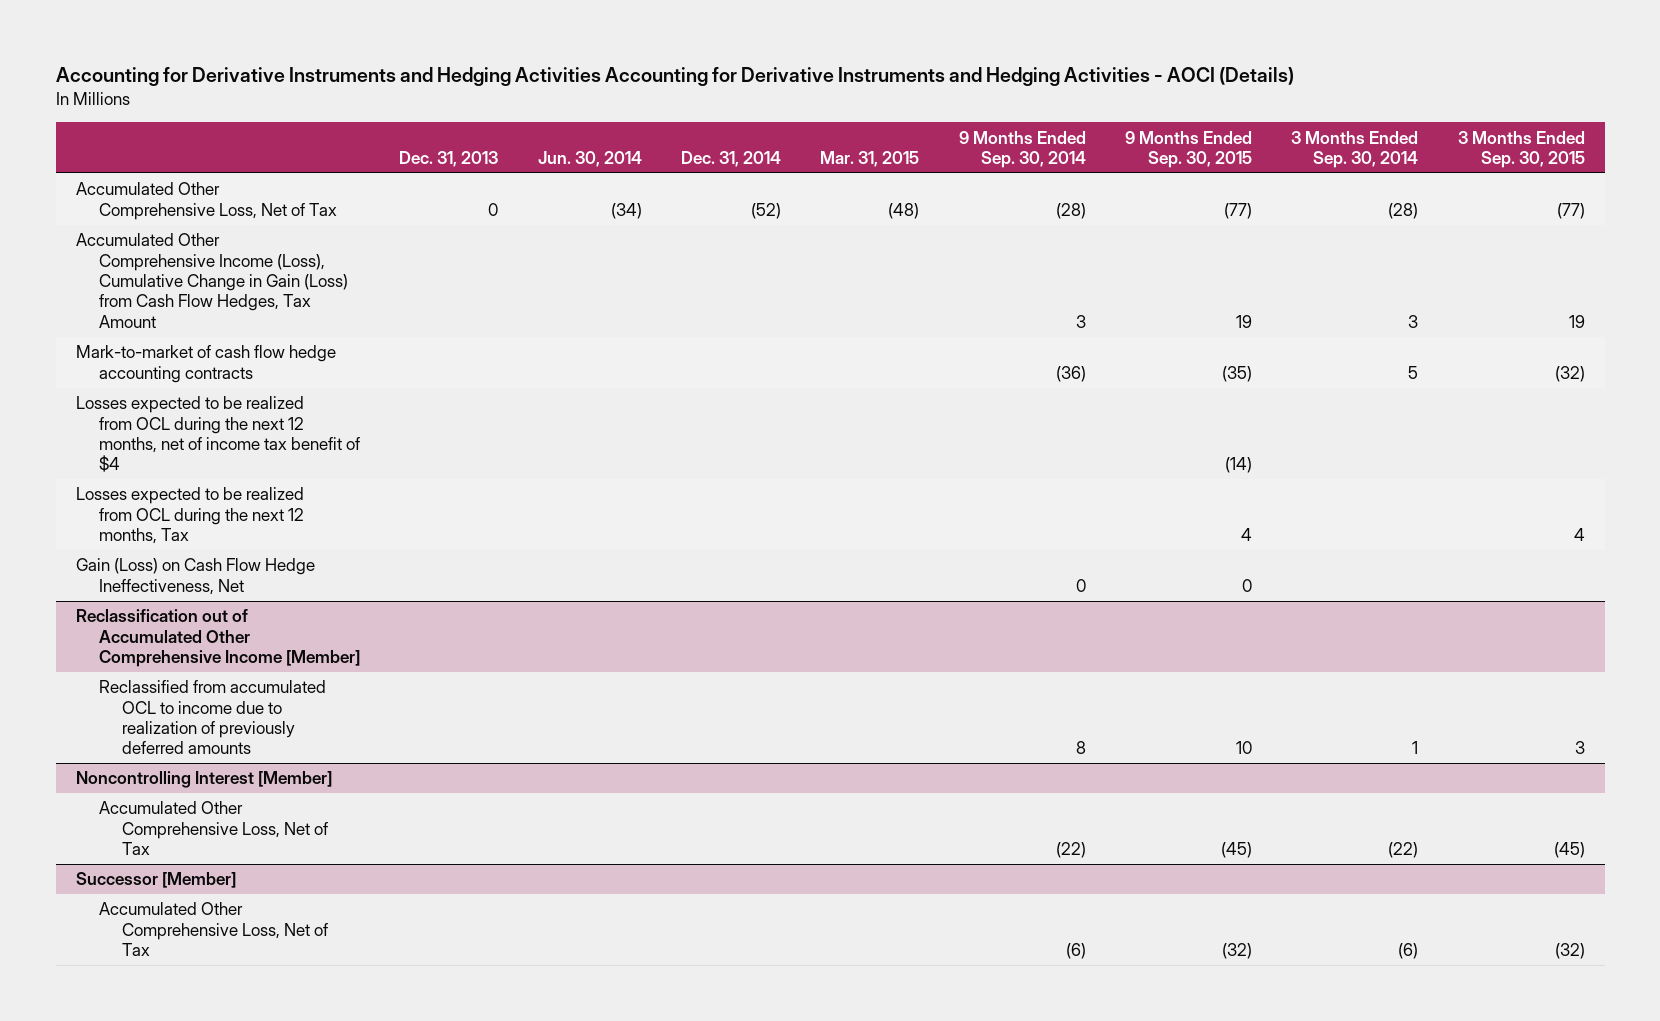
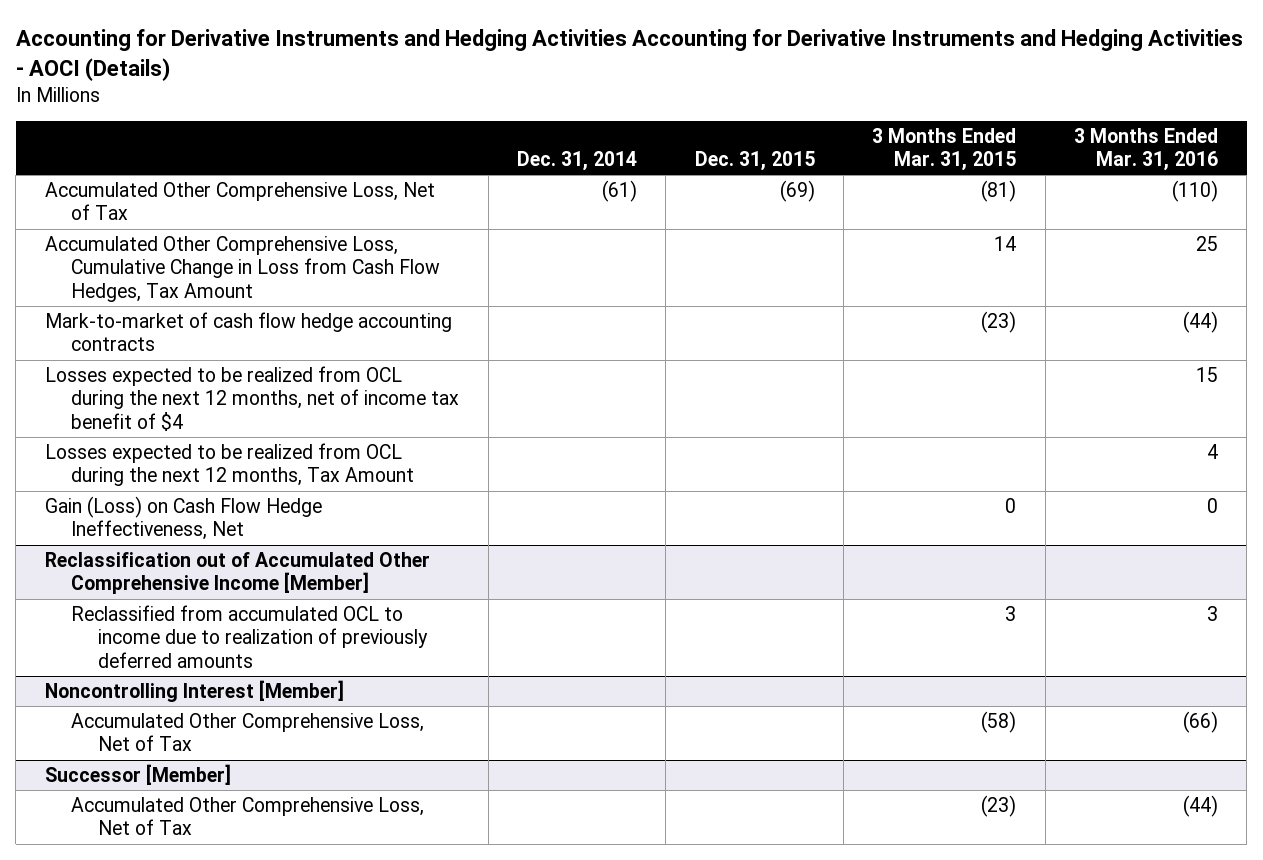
[399,150,499,167] Dec. 31, 2013 -> none
[537,150,642,167] Jun. 30, 2014 -> none
[820,150,920,167] Mar. 31, 2015 -> none
[958,130,1086,168] 9 Months Ended Sep. 30, 2014 -> none
[1125,130,1253,168] 9 Months Ended Sep. 30, 2015 -> none
[1291,130,1419,168] 3 Months Ended Sep. 30, 2014 -> none
[1457,130,1585,168] 3 Months Ended Sep. 30, 2015 -> none
none -> [694,151,815,172] Dec. 31, 2015
none -> [872,127,1017,172] 3 Months Ended Mar. 31, 2015
none -> [1073,127,1218,172] 3 Months Ended Mar. 31, 2016
[750,202,781,219] (52) -> [601,179,637,202] (61)
[75,233,348,328] Accumulated Other Comprehensive Income (Loss), Cumulative Change in Gain (Loss) from Cash Flow Hedges, Tax Amount -> [44,235,441,302] Accumulated Other Comprehensive Loss, Cumulative Change in Loss from Cash Flow Hedges, Tax Amount
[75,487,304,545] Losses expected to be realized from OCL during the next 12 months, Tax -> [44,442,415,487] Losses expected to be realized from OCL during the next 12 months, Tax Amount

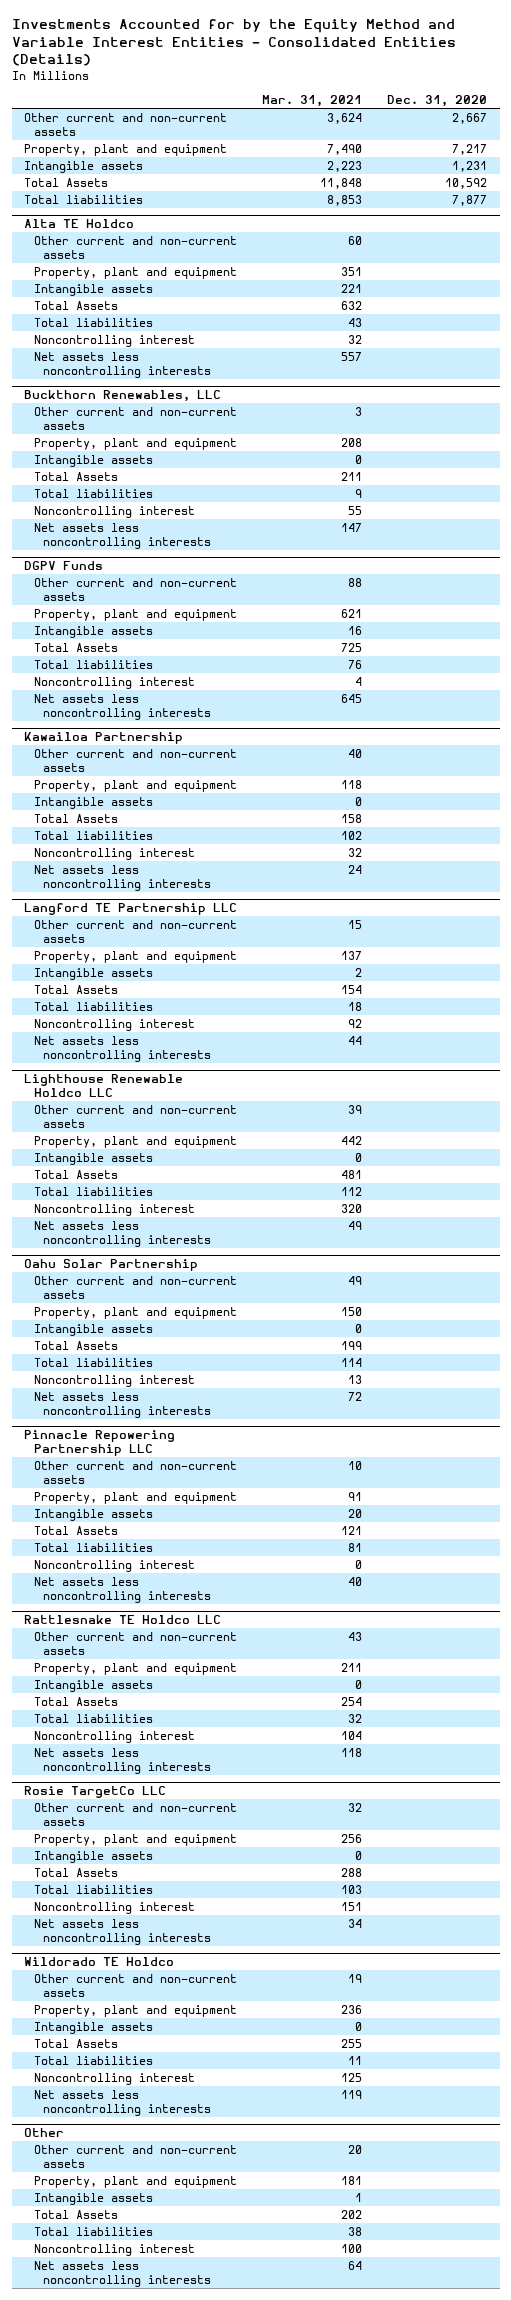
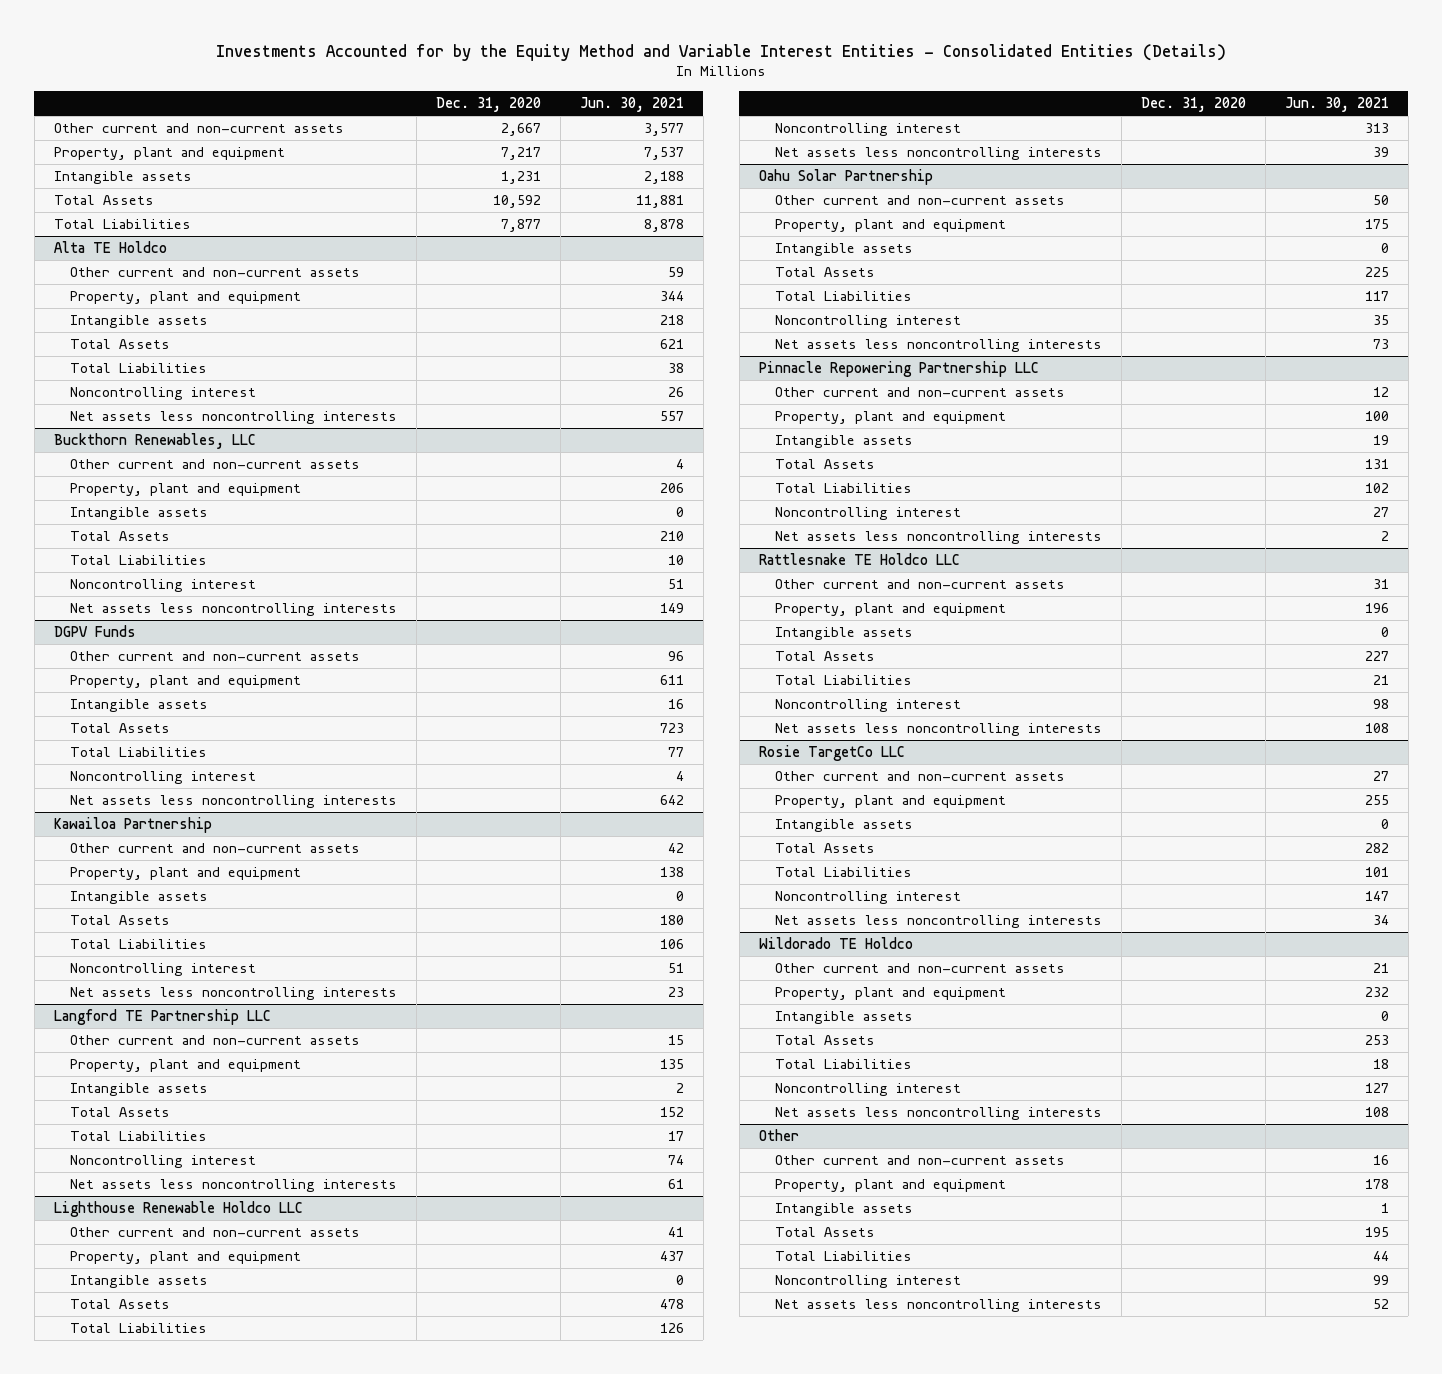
[262,94,363,107] Mar. 31, 2021 -> none
none -> [579,97,684,113] Jun. 30, 2021
[24,194,144,204] Total liabilities -> [53,219,191,230] Total Liabilities
[33,317,153,327] Total liabilities -> [69,363,207,374] Total Liabilities
[33,488,153,498] Total liabilities -> [69,555,207,566] Total Liabilities
[33,659,153,669] Total liabilities -> [69,747,207,758] Total Liabilities
[33,830,153,840] Total liabilities -> [69,939,207,950] Total Liabilities
[33,1001,153,1011] Total liabilities -> [69,1131,207,1142] Total Liabilities
[33,1186,153,1196] Total liabilities -> [69,1323,207,1334] Total Liabilities
[33,1357,153,1367] Total liabilities -> [774,291,912,302] Total Liabilities
[33,1542,153,1552] Total liabilities -> [774,483,912,494] Total Liabilities
[33,1713,153,1723] Total liabilities -> [774,675,912,686] Total Liabilities
[33,1884,153,1894] Total liabilities -> [774,867,912,878] Total Liabilities
[33,2055,153,2065] Total liabilities -> [774,1059,912,1070] Total Liabilities
[33,2226,153,2236] Total liabilities -> [774,1251,912,1262] Total Liabilities

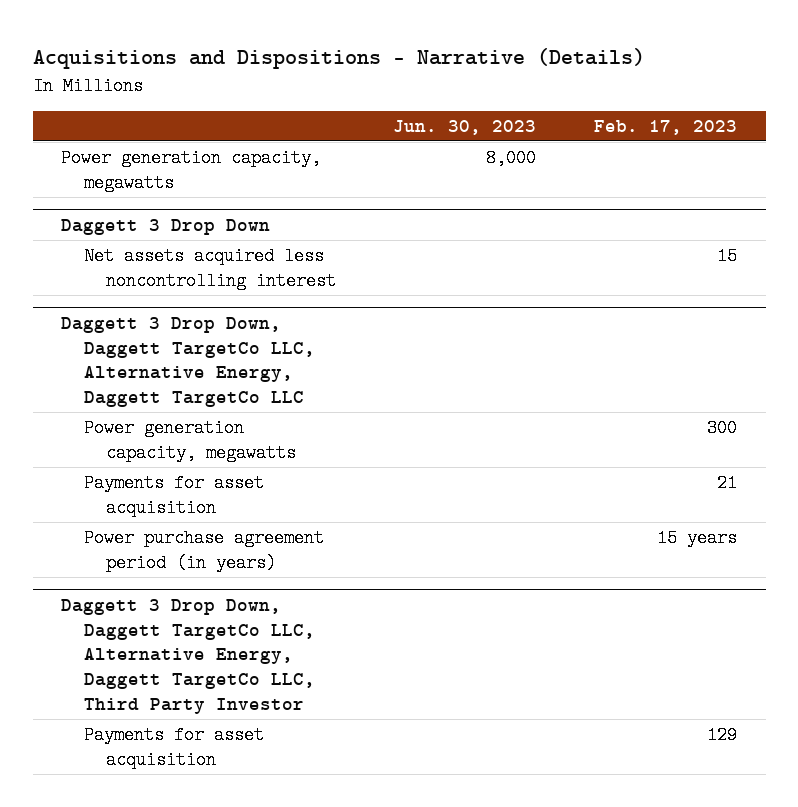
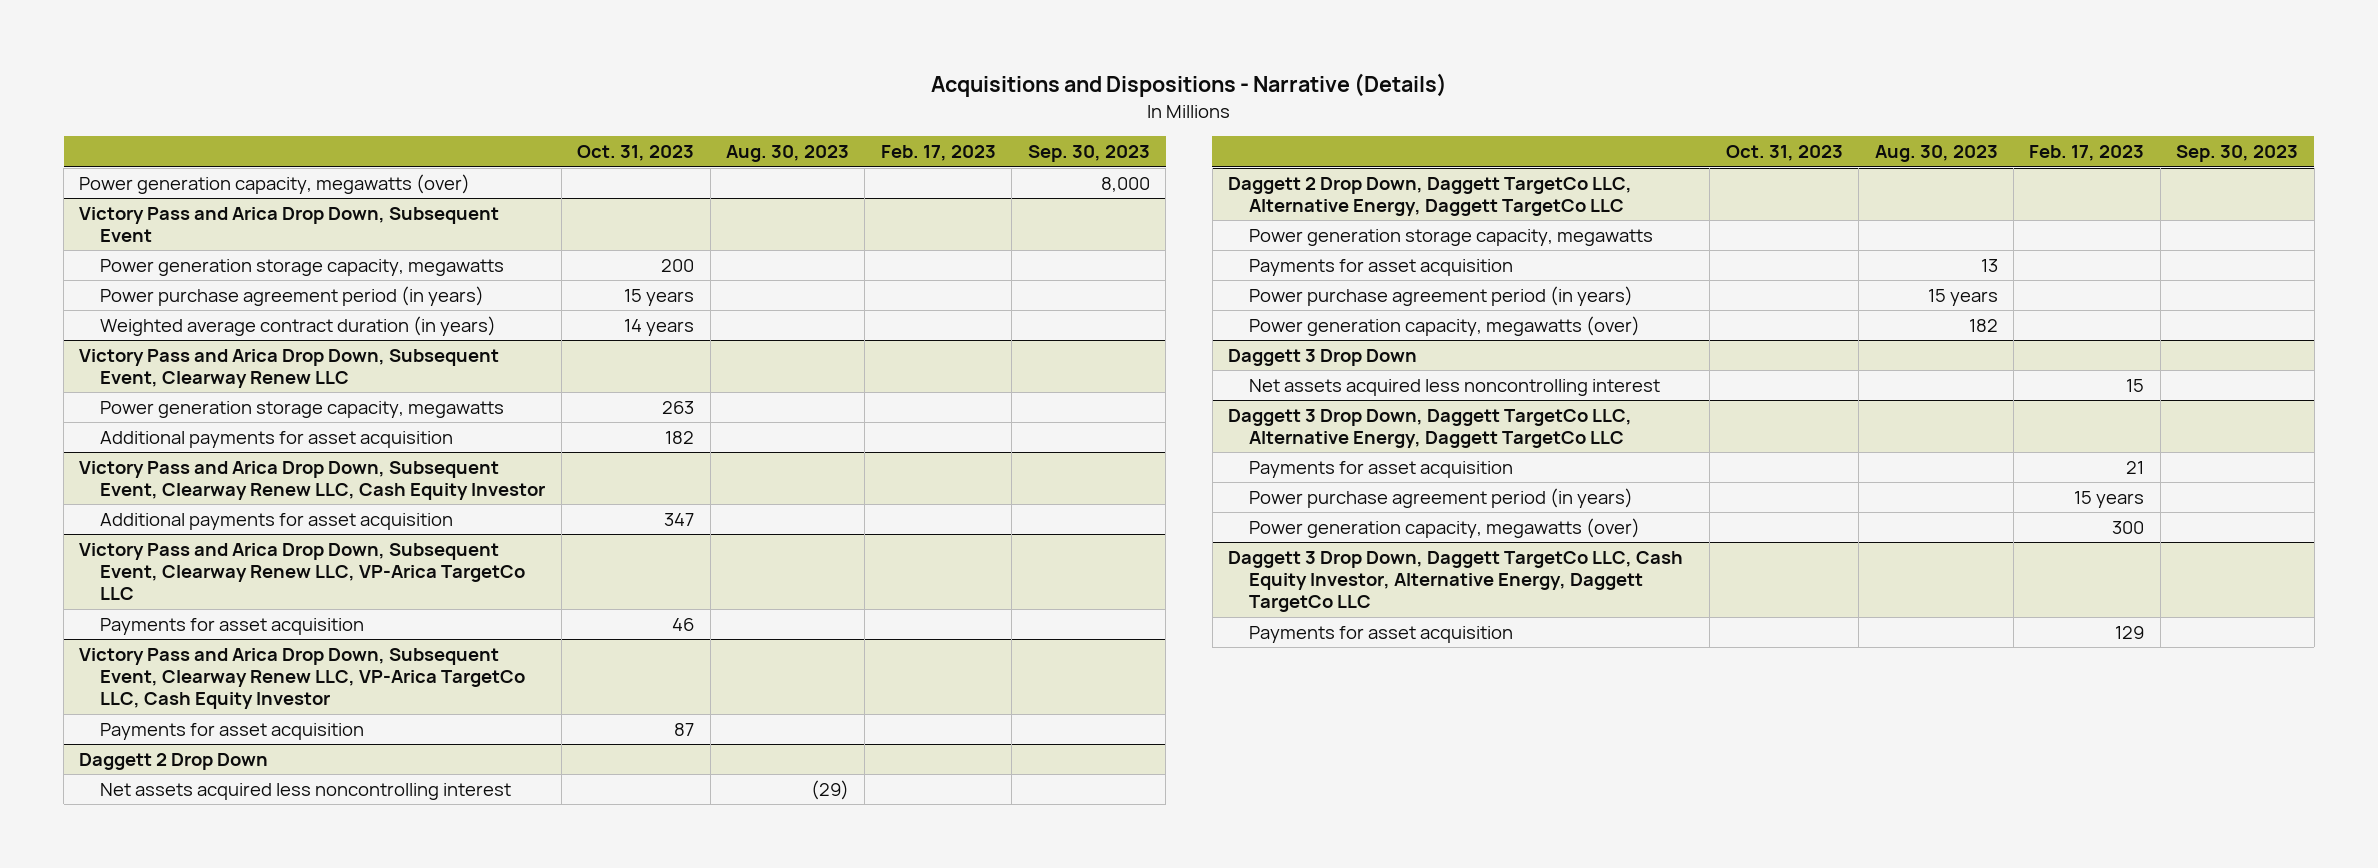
[393,119,537,135] Jun. 30, 2023 -> none
none -> [577,145,695,162] Oct. 31, 2023
none -> [725,145,849,163] Aug. 30, 2023
none -> [1027,145,1150,163] Sep. 30, 2023
[61,149,322,193] Power generation capacity, megawatts -> [79,174,471,195] Power generation capacity, megawatts (over)
none -> [79,207,500,243] Victory Pass and Arica Drop Down, Subsequent Event
none -> [100,259,505,277] Power generation storage capacity, megawatts
none -> [100,286,485,307] Power purchase agreement period (in years)
none -> [100,316,497,337] Weighted average contract duration (in years)
none -> [79,349,500,389] Victory Pass and Arica Drop Down, Subsequent Event, Clearway Renew LLC
none -> [100,401,505,419] Power generation storage capacity, megawatts
none -> [100,431,454,449] Additional payments for asset acquisition
none -> [79,461,546,501] Victory Pass and Arica Drop Down, Subsequent Event, Clearway Renew LLC, Cash Equity Investor
none -> [100,513,454,531] Additional payments for asset acquisition
none -> [79,543,526,601] Victory Pass and Arica Drop Down, Subsequent Event, Clearway Renew LLC, VP-Arica TargetCo LLC
none -> [100,618,365,636] Payments for asset acquisition
none -> [79,648,526,710] Victory Pass and Arica Drop Down, Subsequent Event, Clearway Renew LLC, VP-Arica TargetCo LLC, Cash Equity Investor
none -> [100,723,365,741] Payments for asset acquisition
none -> [79,753,269,771] Daggett 2 Drop Down
none -> [100,783,512,801] Net assets acquired less noncontrolling interest
none -> [1228,177,1633,217] Daggett 2 Drop Down, Daggett TargetCo LLC, Alternative Energy, Daggett TargetCo LLC
none -> [1248,229,1653,247] Power generation storage capacity, megawatts
none -> [1248,259,1513,277] Payments for asset acquisition
none -> [1248,286,1633,307] Power purchase agreement period (in years)
none -> [1248,316,1640,337] Power generation capacity, megawatts (over)
[83,419,296,463] Power generation capacity, megawatts -> none
none -> [1248,518,1640,539] Power generation capacity, megawatts (over)
[61,598,315,715] Daggett 3 Drop Down, Daggett TargetCo LLC, Alternative Energy, Daggett TargetCo LLC, Third Party Investor -> [1228,551,1684,613] Daggett 3 Drop Down, Daggett TargetCo LLC, Cash Equity Investor, Alternative Energy, Daggett TargetCo LLC

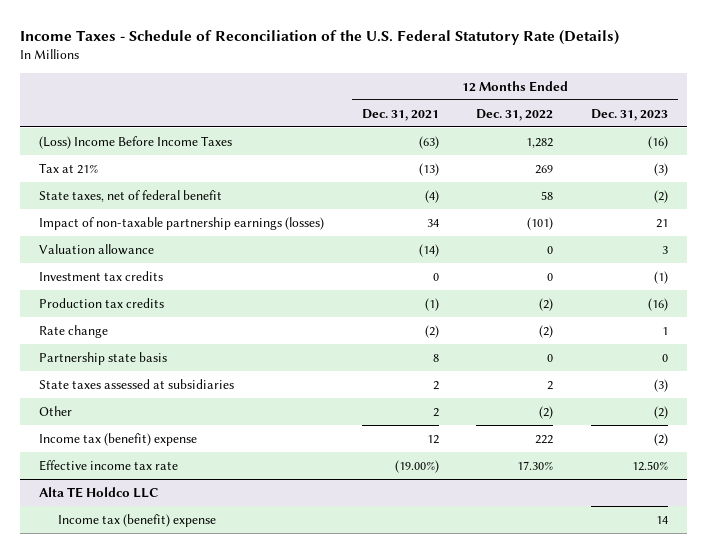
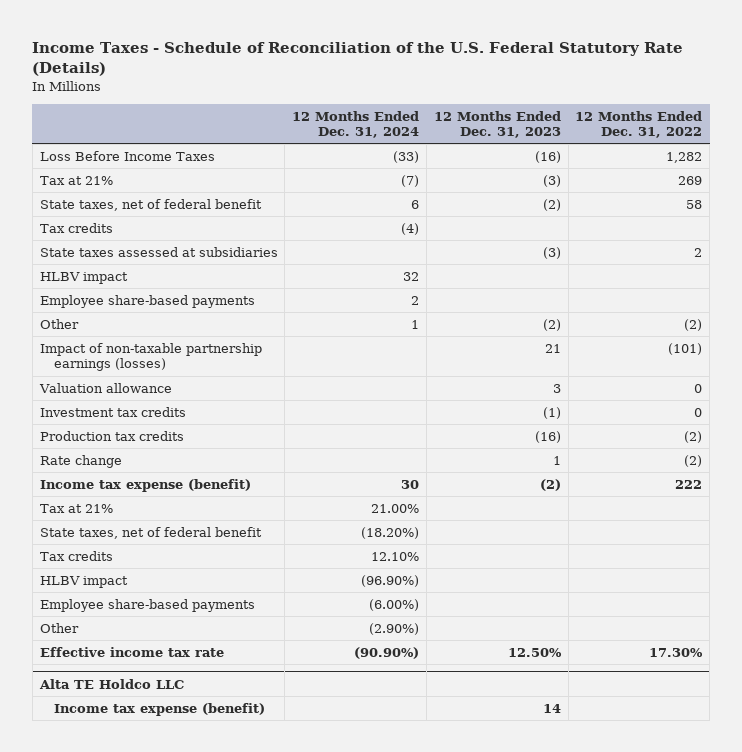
[361,108,439,121] Dec. 31, 2021 -> none
none -> [292,110,420,139] 12 Months Ended Dec. 31, 2024
[38,135,232,149] (Loss) Income Before Income Taxes -> [39,150,215,161] Loss Before Income Taxes
none -> [39,222,113,233] Tax credits
[38,378,234,389] State taxes assessed at subsidiaries -> [39,246,278,257] State taxes assessed at subsidiaries
none -> [39,271,128,284] HLBV impact
none -> [39,294,255,308] Employee share-based payments
[38,405,72,416] Other -> [39,318,79,329] Other
[38,351,167,365] Partnership state basis -> none
[38,432,197,446] Income tax (benefit) expense -> [39,478,251,492] Income tax expense (benefit)
none -> [39,503,113,513] Tax at 21%
none -> [39,526,262,539] State taxes, net of federal benefit
none -> [39,550,113,561] Tax credits
none -> [39,575,128,588] HLBV impact
none -> [39,598,255,612] Employee share-based payments
none -> [39,622,79,633] Other
[58,513,217,527] Income tax (benefit) expense -> [53,702,265,716] Income tax expense (benefit)

